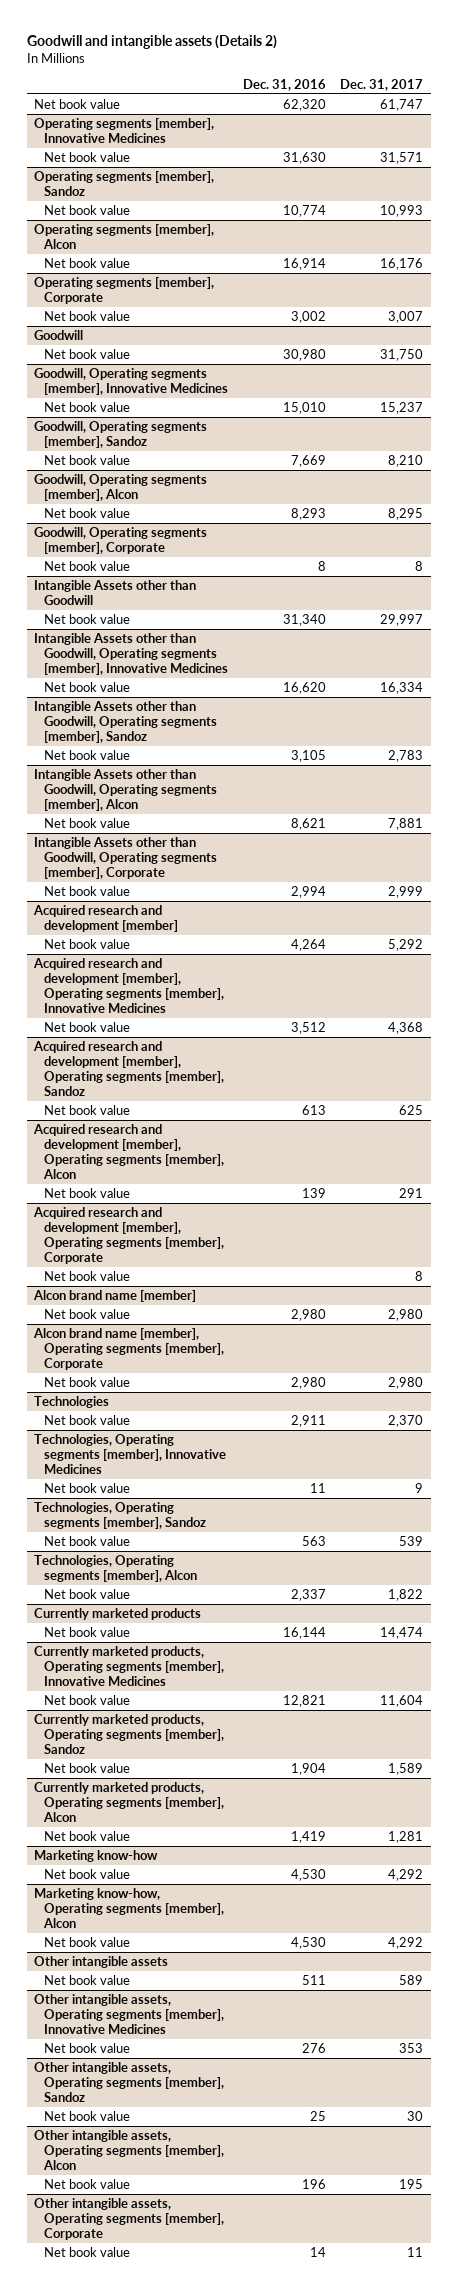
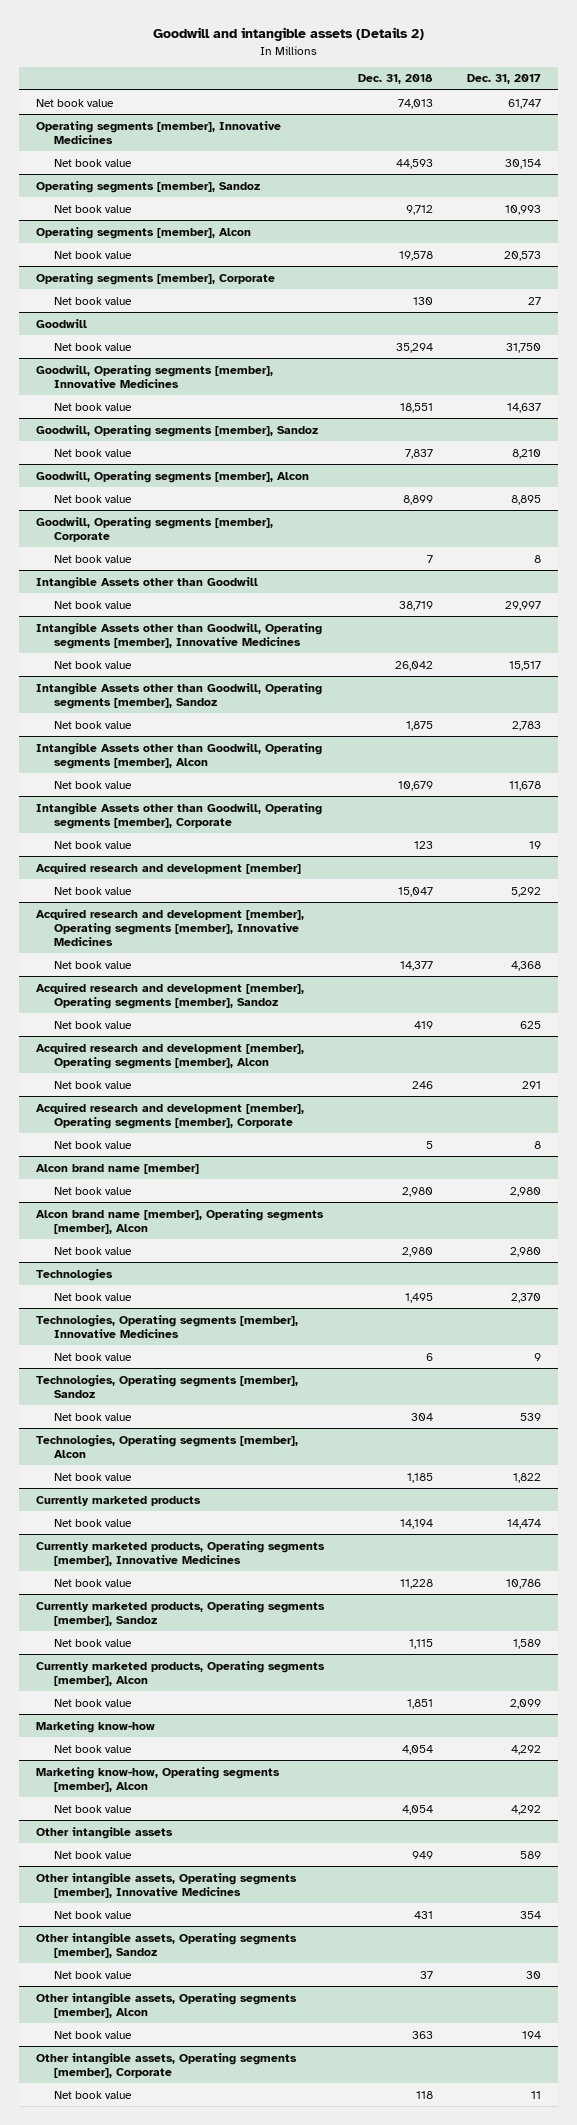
[242,78,326,91] Dec. 31, 2016 -> none
none -> [358,74,434,85] Dec. 31, 2018
[380,151,424,164] 31,571 -> [504,158,541,169] 30,154
[380,257,424,270] 16,176 -> [503,250,541,261] 20,573
[388,310,424,323] 3,007 -> [527,296,541,305] 27
[380,401,424,414] 15,237 -> [506,402,541,413] 14,637
[388,507,424,520] 8,295 -> [510,494,541,505] 8,895
[380,681,424,694] 16,334 -> [508,660,541,671] 15,517
[388,817,424,830] 7,881 -> [508,780,541,791] 11,678
[388,885,424,898] 2,999 -> [528,840,541,849] 19
[33,1327,224,1370] Alcon brand name [member], Operating segments [member], Corporate -> [36,1208,325,1234] Alcon brand name [member], Operating segments [member], Alcon
[380,1694,424,1707] 11,604 -> [505,1578,541,1589] 10,786
[388,1830,424,1843] 1,281 -> [509,1698,541,1709] 2,099
[399,2042,424,2053] 353 -> [519,1910,541,1919] 354
[399,2178,424,2189] 195 -> [521,2030,541,2039] 194

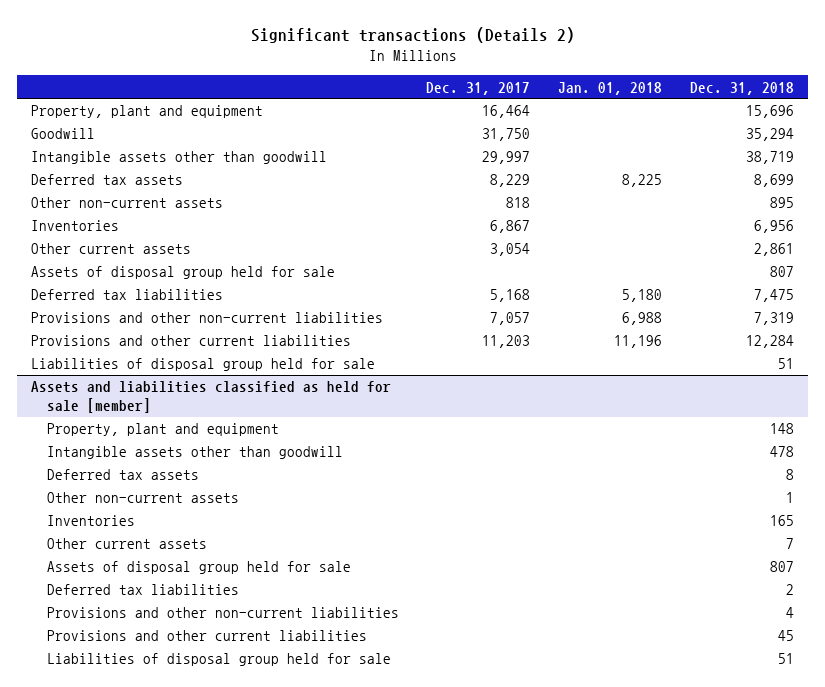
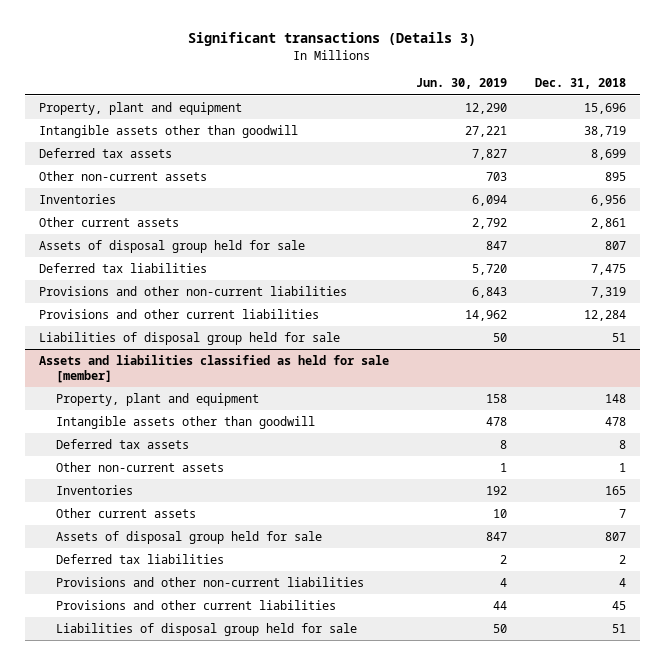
[250,27,575,44] Significant transactions (Details 2) -> [188,32,477,47] Significant transactions (Details 3)
[426,81,531,95] Dec. 31, 2017 -> none
[558,81,663,95] Jan. 01, 2018 -> none
none -> [416,78,508,90] Jun. 30, 2019
[31,128,96,140] Goodwill -> none

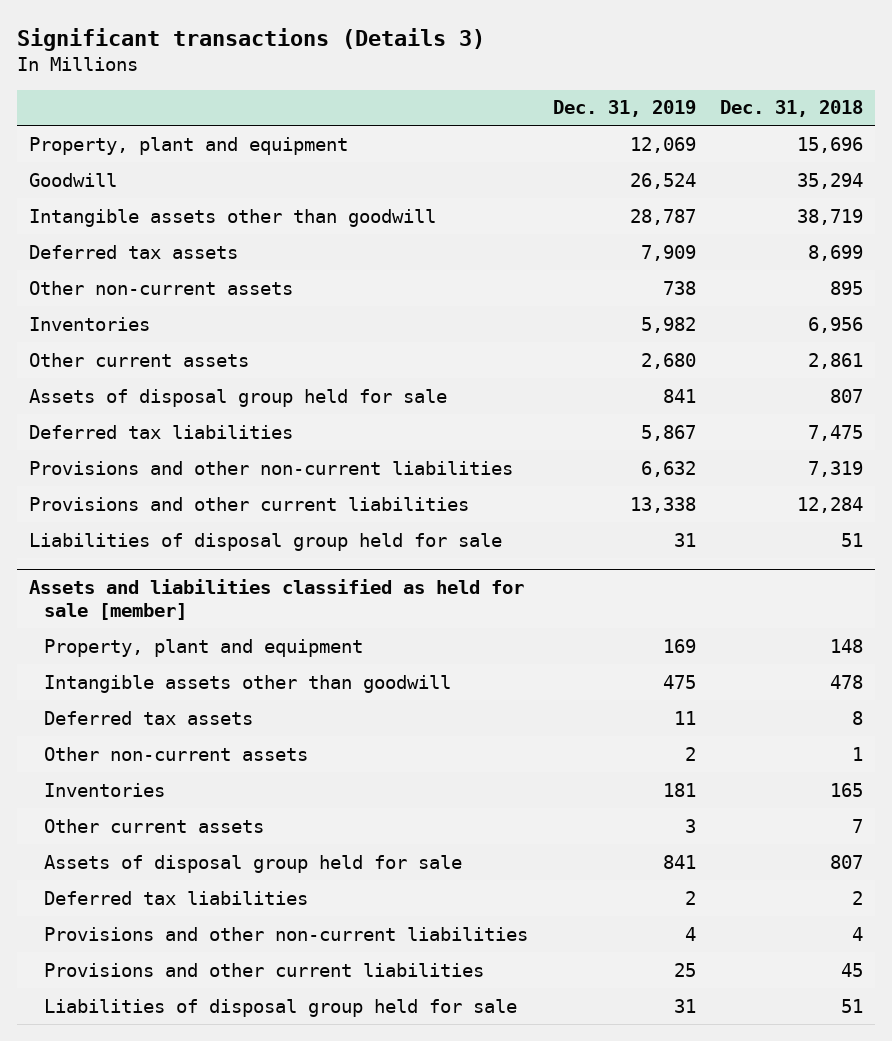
[416,78,508,90] Jun. 30, 2019 -> none
none -> [552,100,696,118] Dec. 31, 2019
none -> [29,172,118,187] Goodwill

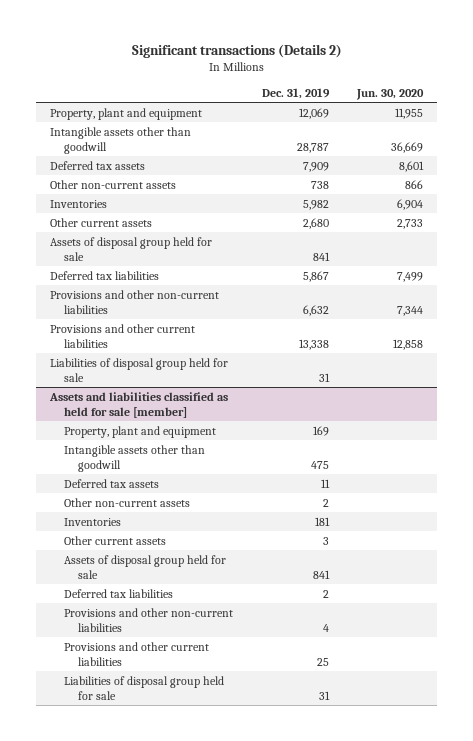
[17,28,486,52] Significant transactions (Details 3) -> [131,43,342,58] Significant transactions (Details 2)
[719,100,863,118] Dec. 31, 2018 -> none
none -> [356,88,425,100] Jun. 30, 2020
[29,172,118,187] Goodwill -> none

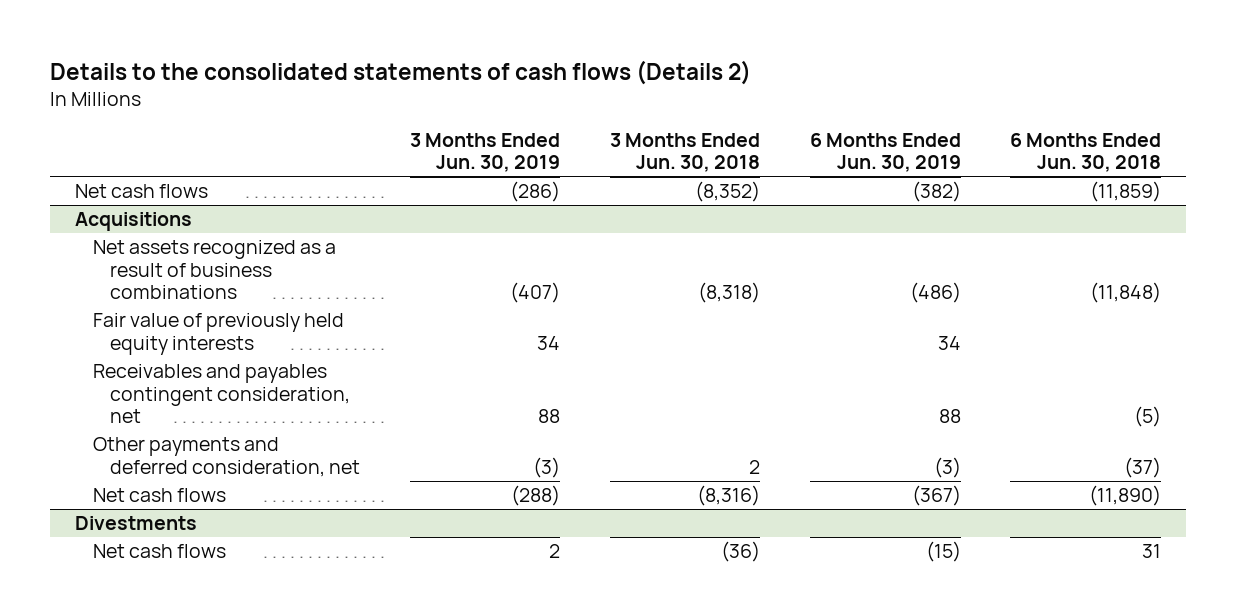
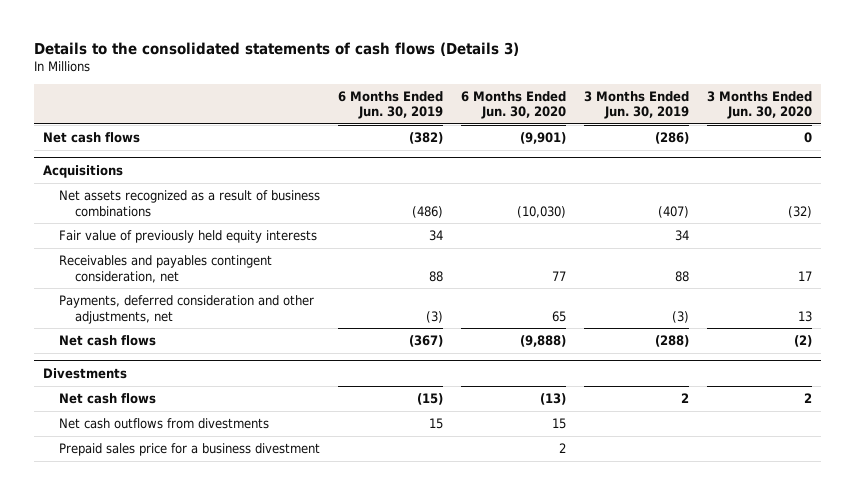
[50,60,752,86] Details to the consolidated statements of cash flows (Details 2) -> [34,41,520,56] Details to the consolidated statements of cash flows (Details 3)
[609,132,760,173] 3 Months Ended Jun. 30, 2018 -> none
[1010,132,1162,173] 6 Months Ended Jun. 30, 2018 -> none
none -> [460,90,566,120] 6 Months Ended Jun. 30, 2020
none -> [706,90,812,120] 3 Months Ended Jun. 30, 2020
[92,437,361,477] Other payments and deferred consideration, net -> [59,295,315,324] Payments, deferred consideration and other adjustments, net
none -> [59,418,270,430] Net cash outflows from divestments
none -> [59,443,321,457] Prepaid sales price for a business divestment

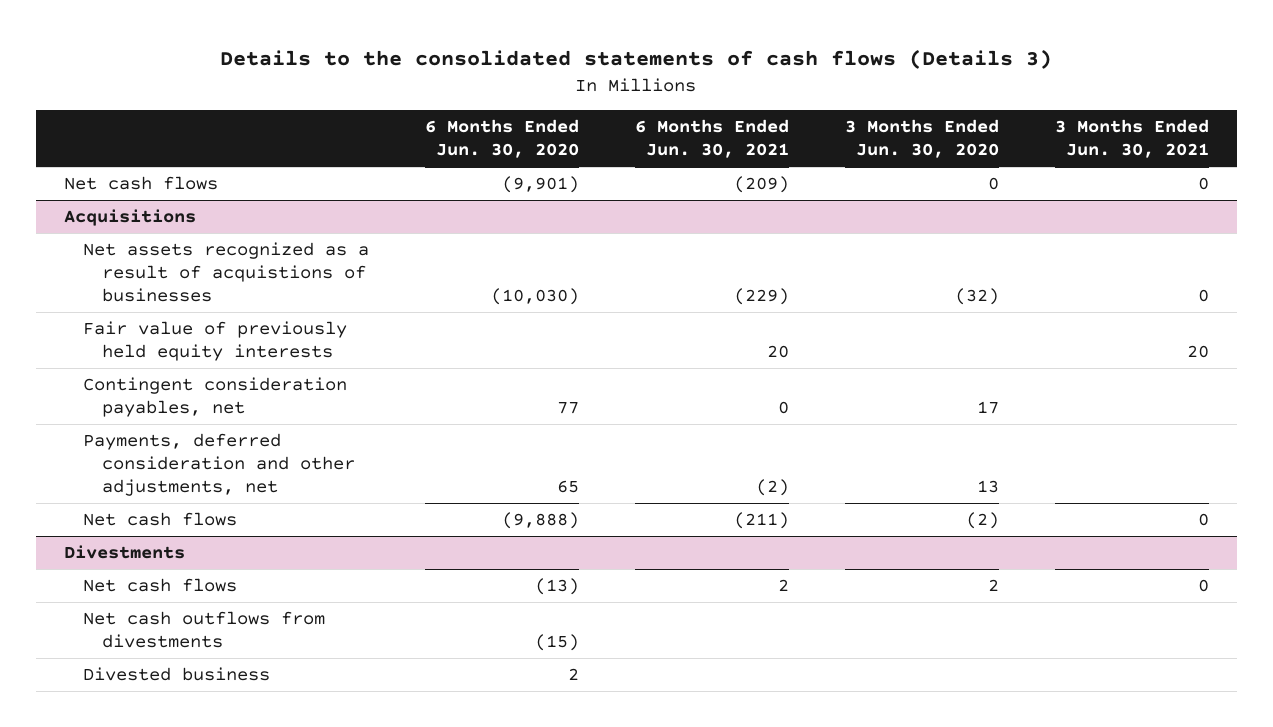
[338,90,444,120] 6 Months Ended Jun. 30, 2019 -> none
[583,90,689,120] 3 Months Ended Jun. 30, 2019 -> none
none -> [634,119,789,159] 6 Months Ended Jun. 30, 2021
none -> [1055,119,1210,159] 3 Months Ended Jun. 30, 2021
[59,190,321,217] Net assets recognized as a result of business combinations -> [82,242,369,303] Net assets recognized as a result of acquistions of businesses
[59,255,273,283] Receivables and payables contingent consideration, net -> [82,377,347,418] Contingent consideration payables, net
[59,443,321,457] Prepaid sales price for a business divestment -> none
[551,418,566,430] 15 -> [534,634,579,652] (15)
none -> [82,667,270,682] Divested business

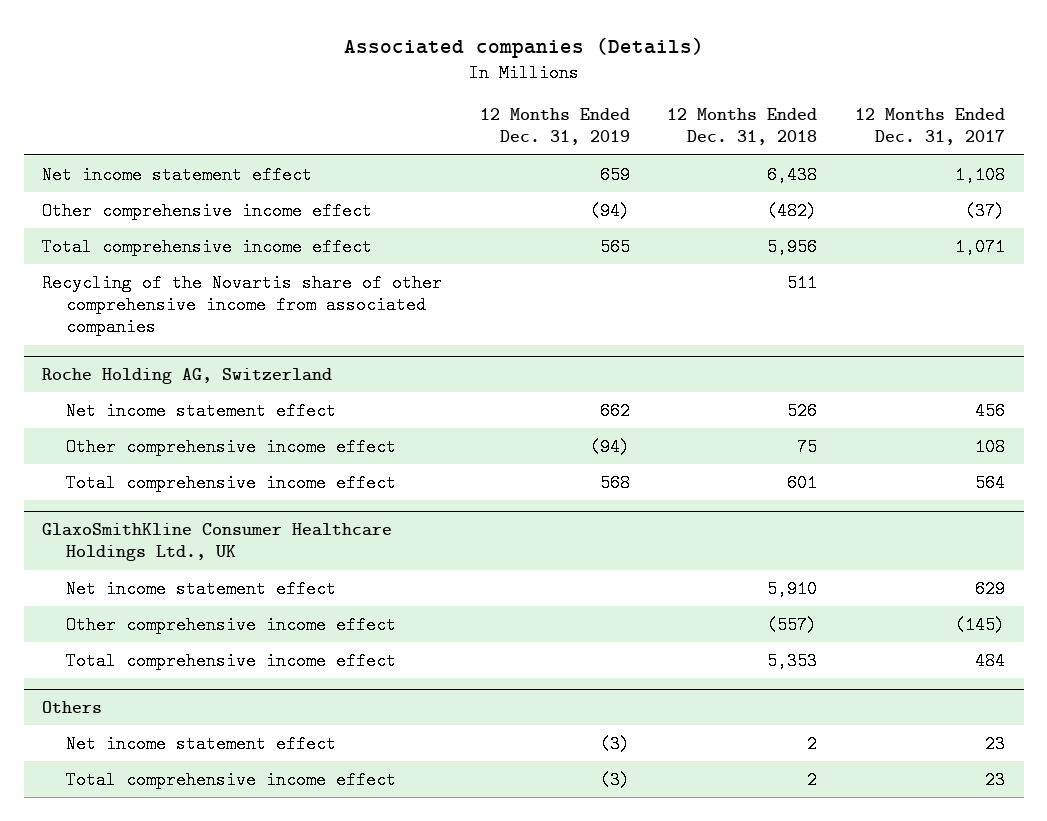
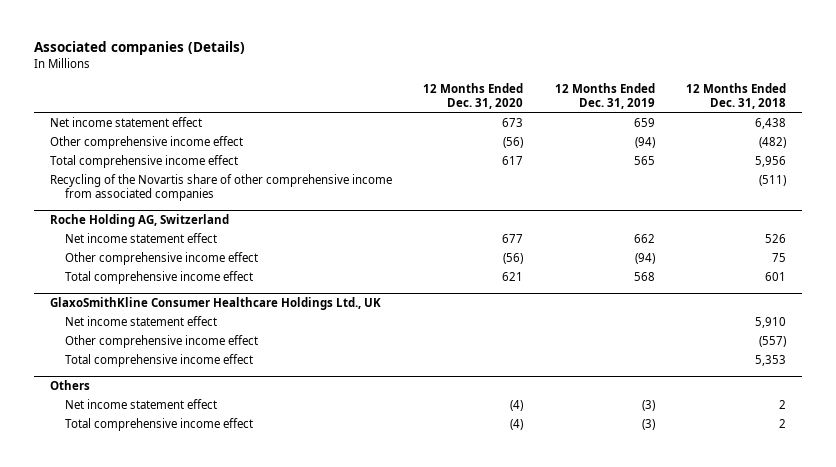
[854,108,1005,146] 12 Months Ended Dec. 31, 2017 -> none
none -> [423,82,524,110] 12 Months Ended Dec. 31, 2020
[787,273,818,292] 511 -> [759,174,787,186] (511)

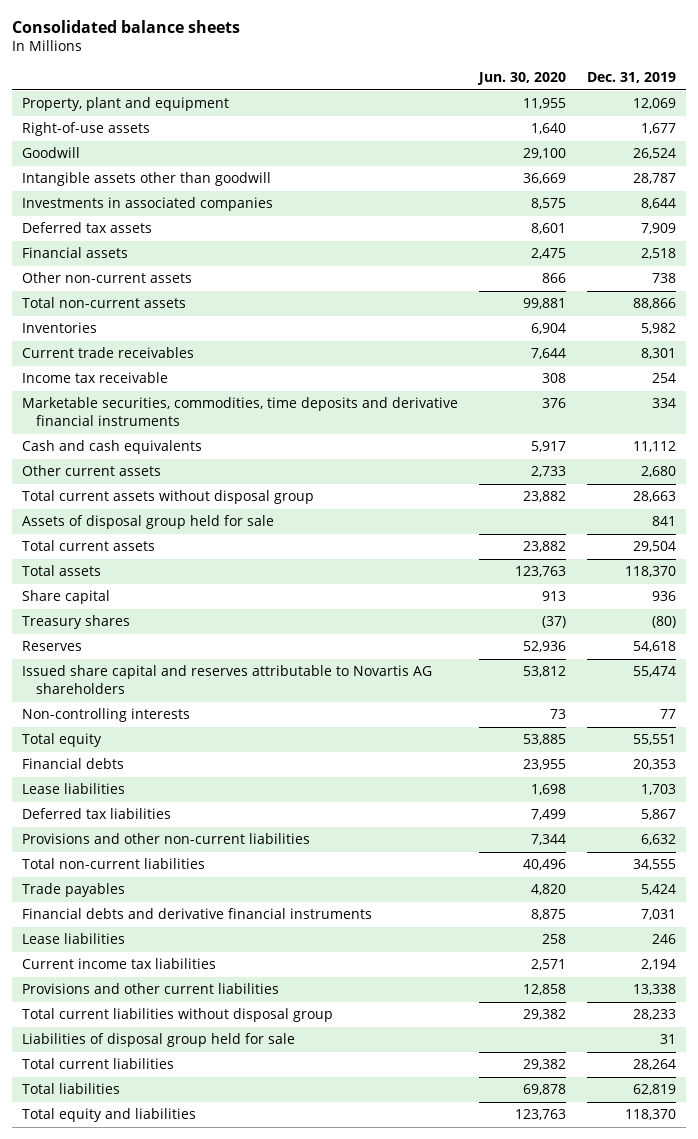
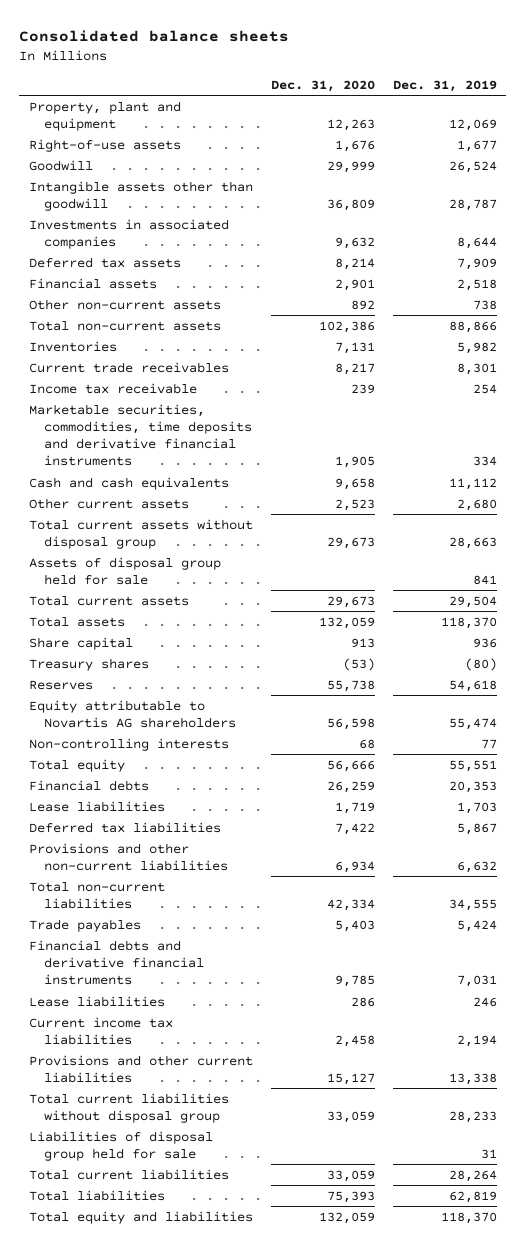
[477,71,567,85] Jun. 30, 2020 -> none
none -> [270,79,375,92] Dec. 31, 2020
[22,665,433,694] Issued share capital and reserves attributable to Novartis AG shareholders -> [28,699,237,728] Equity attributable to Novartis AG shareholders

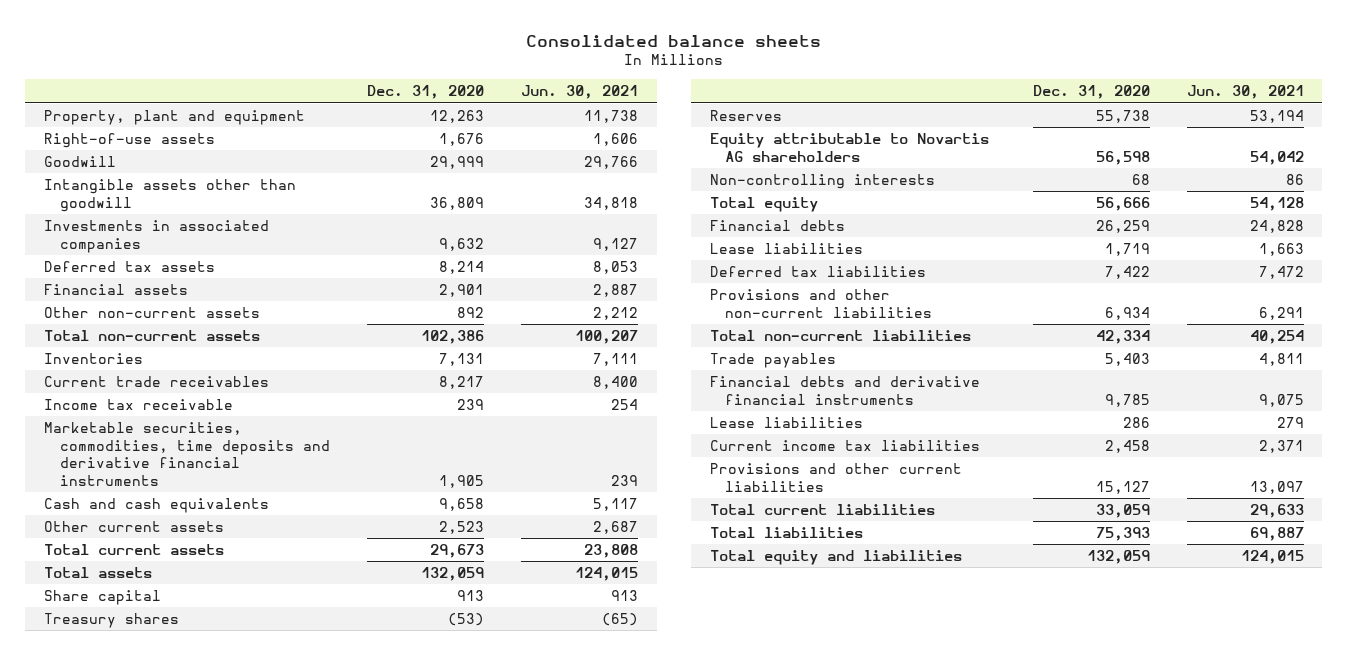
[393,79,498,92] Dec. 31, 2019 -> none
none -> [520,85,638,100] Jun. 30, 2021
[28,518,253,549] Total current assets without disposal group -> none
[28,556,221,585] Assets of disposal group held for sale -> none
[28,1092,229,1123] Total current liabilities without disposal group -> none
[28,1130,213,1161] Liabilities of disposal group held for sale -> none

